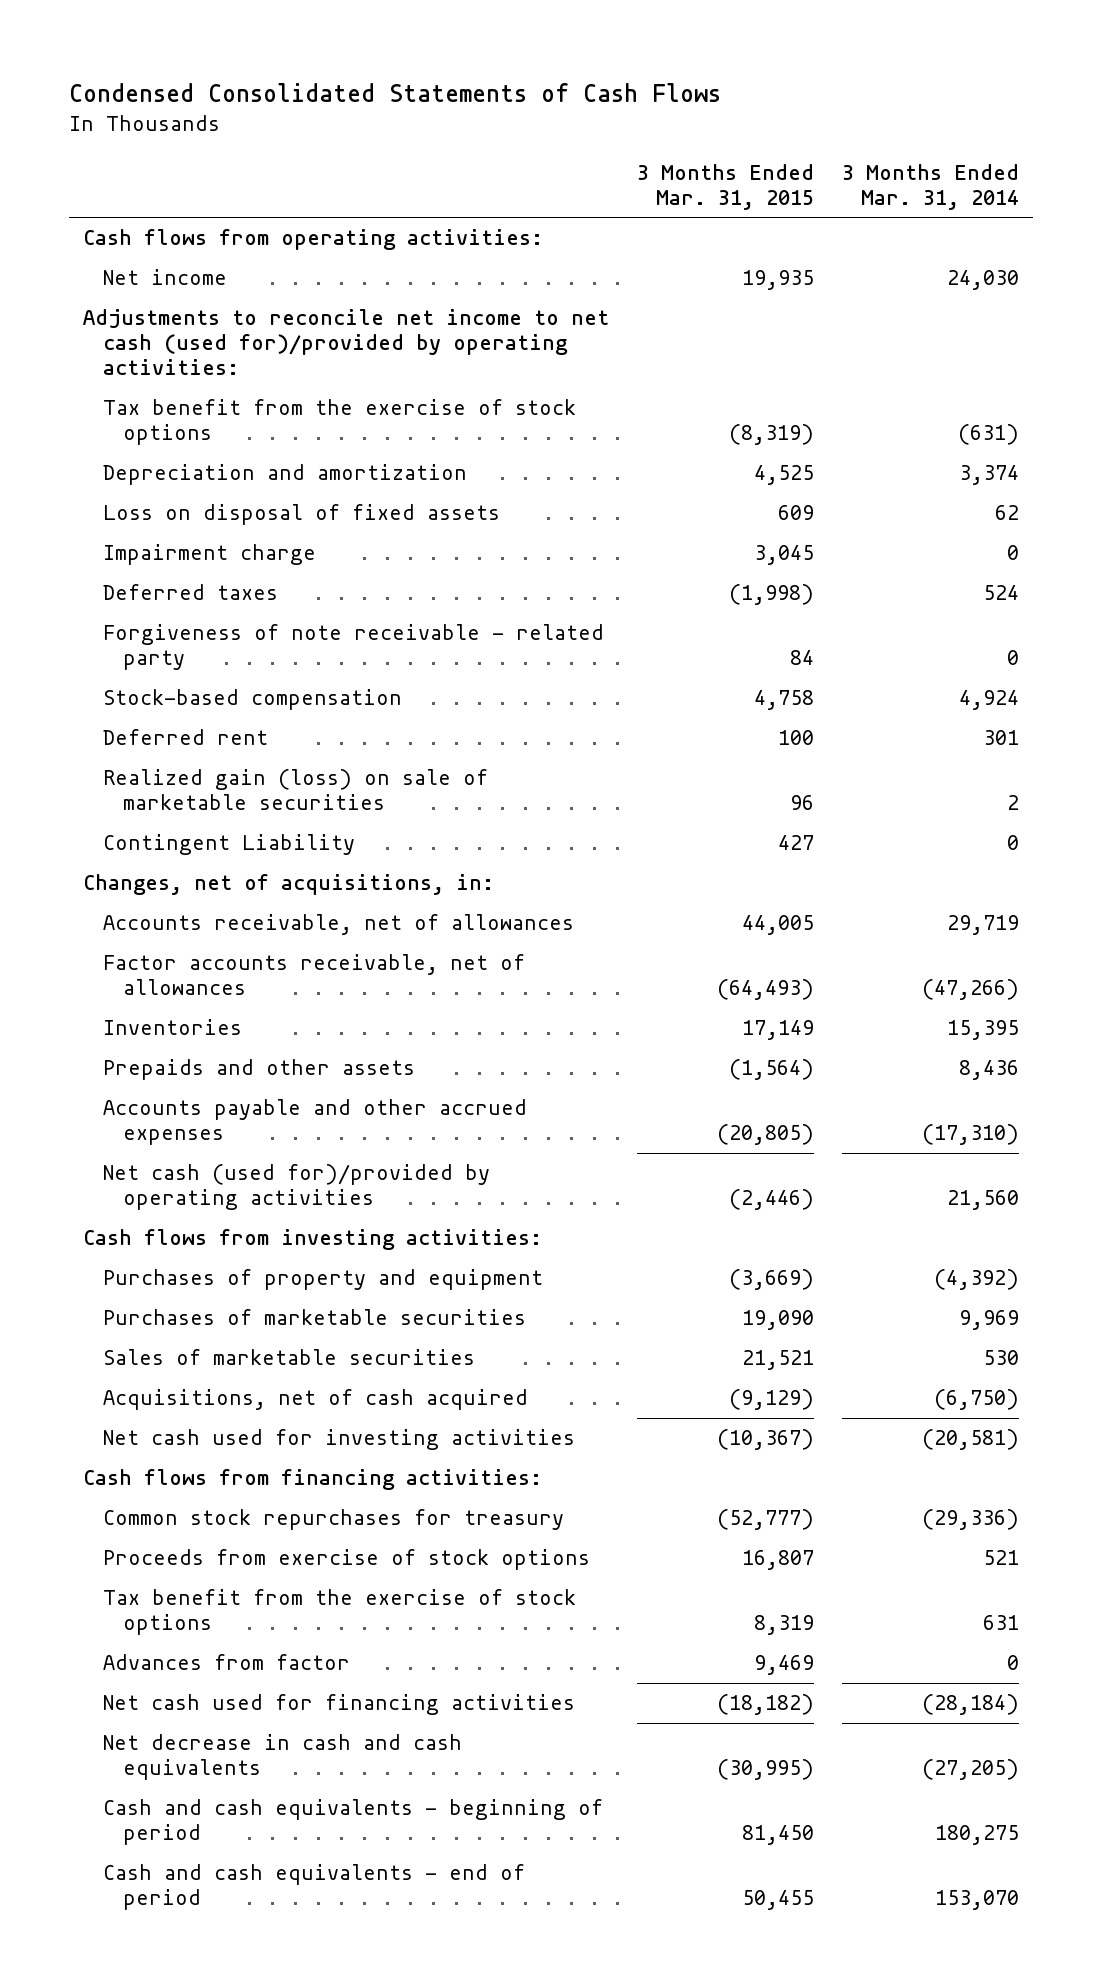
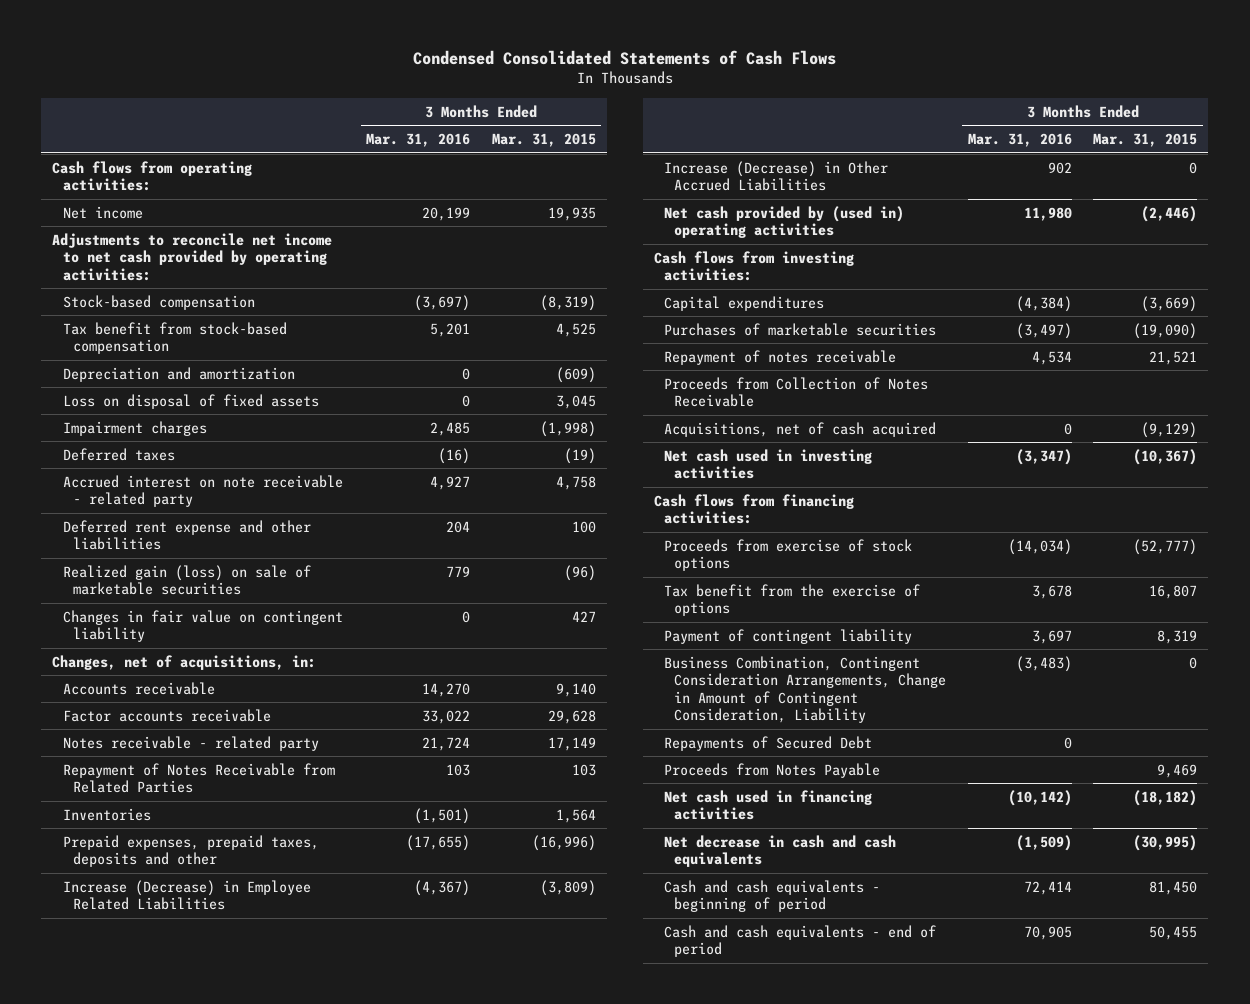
[841,163,1019,210] 3 Months Ended Mar. 31, 2014 -> none
none -> [366,132,471,147] Mar. 31, 2016
[102,544,316,566] Impairment charge -> none
[102,624,604,671] Forgiveness of note receivable - related party -> none
[82,309,609,376] Adjustments to reconcile net income to net cash (used for)/provided by operating activities: -> [52,232,333,281] Adjustments to reconcile net income to net cash provided by operating activities:
[102,399,576,446] Tax benefit from the exercise of stock options -> [62,294,255,310] Stock-based compensation
none -> [62,321,287,355] Tax benefit from stock-based compensation
[753,465,814,486] 4,525 -> [555,366,596,383] (609)
[777,505,814,521] 609 -> [555,394,596,409] 3,045
none -> [62,420,207,436] Impairment charges
[728,584,814,606] (1,998) -> [563,447,596,464] (19)
[102,689,402,711] Stock-based compensation -> [62,474,343,508] Accrued interest on note receivable - related party
[102,729,268,746] Deferred rent -> [62,519,311,551] Deferred rent expense and other liabilities
[789,795,814,811] 96 -> [563,564,596,581] (96)
[102,834,355,856] Contingent Liability -> [62,609,343,643] Changes in fair value on contingent liability
[102,1059,415,1081] Prepaids and other assets -> none
[102,914,574,936] Accounts receivable, net of allowances -> [62,681,215,695] Accounts receivable
[741,915,814,936] 44,005 -> [555,682,596,697] 9,140
[102,954,525,996] Factor accounts receivable, net of allowances -> [62,708,271,722] Factor accounts receivable
[716,979,814,1001] (64,493) -> [547,709,596,724] 29,628
none -> [62,735,319,751] Notes receivable - related party
none -> [62,762,335,794] Repayment of Notes Receivable from Related Parties
[741,1020,814,1041] 17,149 -> [555,808,596,823] 1,564
[102,1099,527,1146] Accounts payable and other accrued expenses -> [62,834,319,868] Prepaid expenses, prepaid taxes, deposits and other
[716,1124,814,1146] (20,805) -> [531,834,596,851] (16,996)
none -> [62,879,311,911] Increase (Decrease) in Employee Related Liabilities
none -> [663,160,888,192] Increase (Decrease) in Other Accrued Liabilities
[102,1164,490,1211] Net cash (used for)/provided by operating activities -> [663,205,904,239] Net cash provided by (used in) operating activities
[102,1269,543,1291] Purchases of property and equipment -> [663,295,824,311] Capital expenditures
[741,1310,814,1331] 19,090 -> [1133,322,1198,339] (19,090)
[102,1349,475,1366] Sales of marketable securities -> [663,349,896,365] Repayment of notes receivable
none -> [663,376,928,408] Proceeds from Collection of Notes Receivable
[102,1429,575,1451] Net cash used for investing activities -> [663,448,872,480] Net cash used in investing activities
[102,1509,564,1531] Common stock repurchases for treasury -> [663,538,912,572] Proceeds from exercise of stock options
[102,1549,590,1571] Proceeds from exercise of stock options -> [663,583,920,617] Tax benefit from the exercise of options
[102,1589,576,1636] Tax benefit from the exercise of stock options -> [663,628,912,644] Payment of contingent liability
none -> [663,655,947,723] Business Combination, Contingent Consideration Arrangements, Change in Amount of Contingent Consideration, Liability
none -> [663,735,872,751] Repayments of Secured Debt
[102,1654,350,1671] Advances from factor -> [663,762,880,778] Proceeds from Notes Payable
[102,1694,575,1716] Net cash used for financing activities -> [663,789,872,821] Net cash used in financing activities

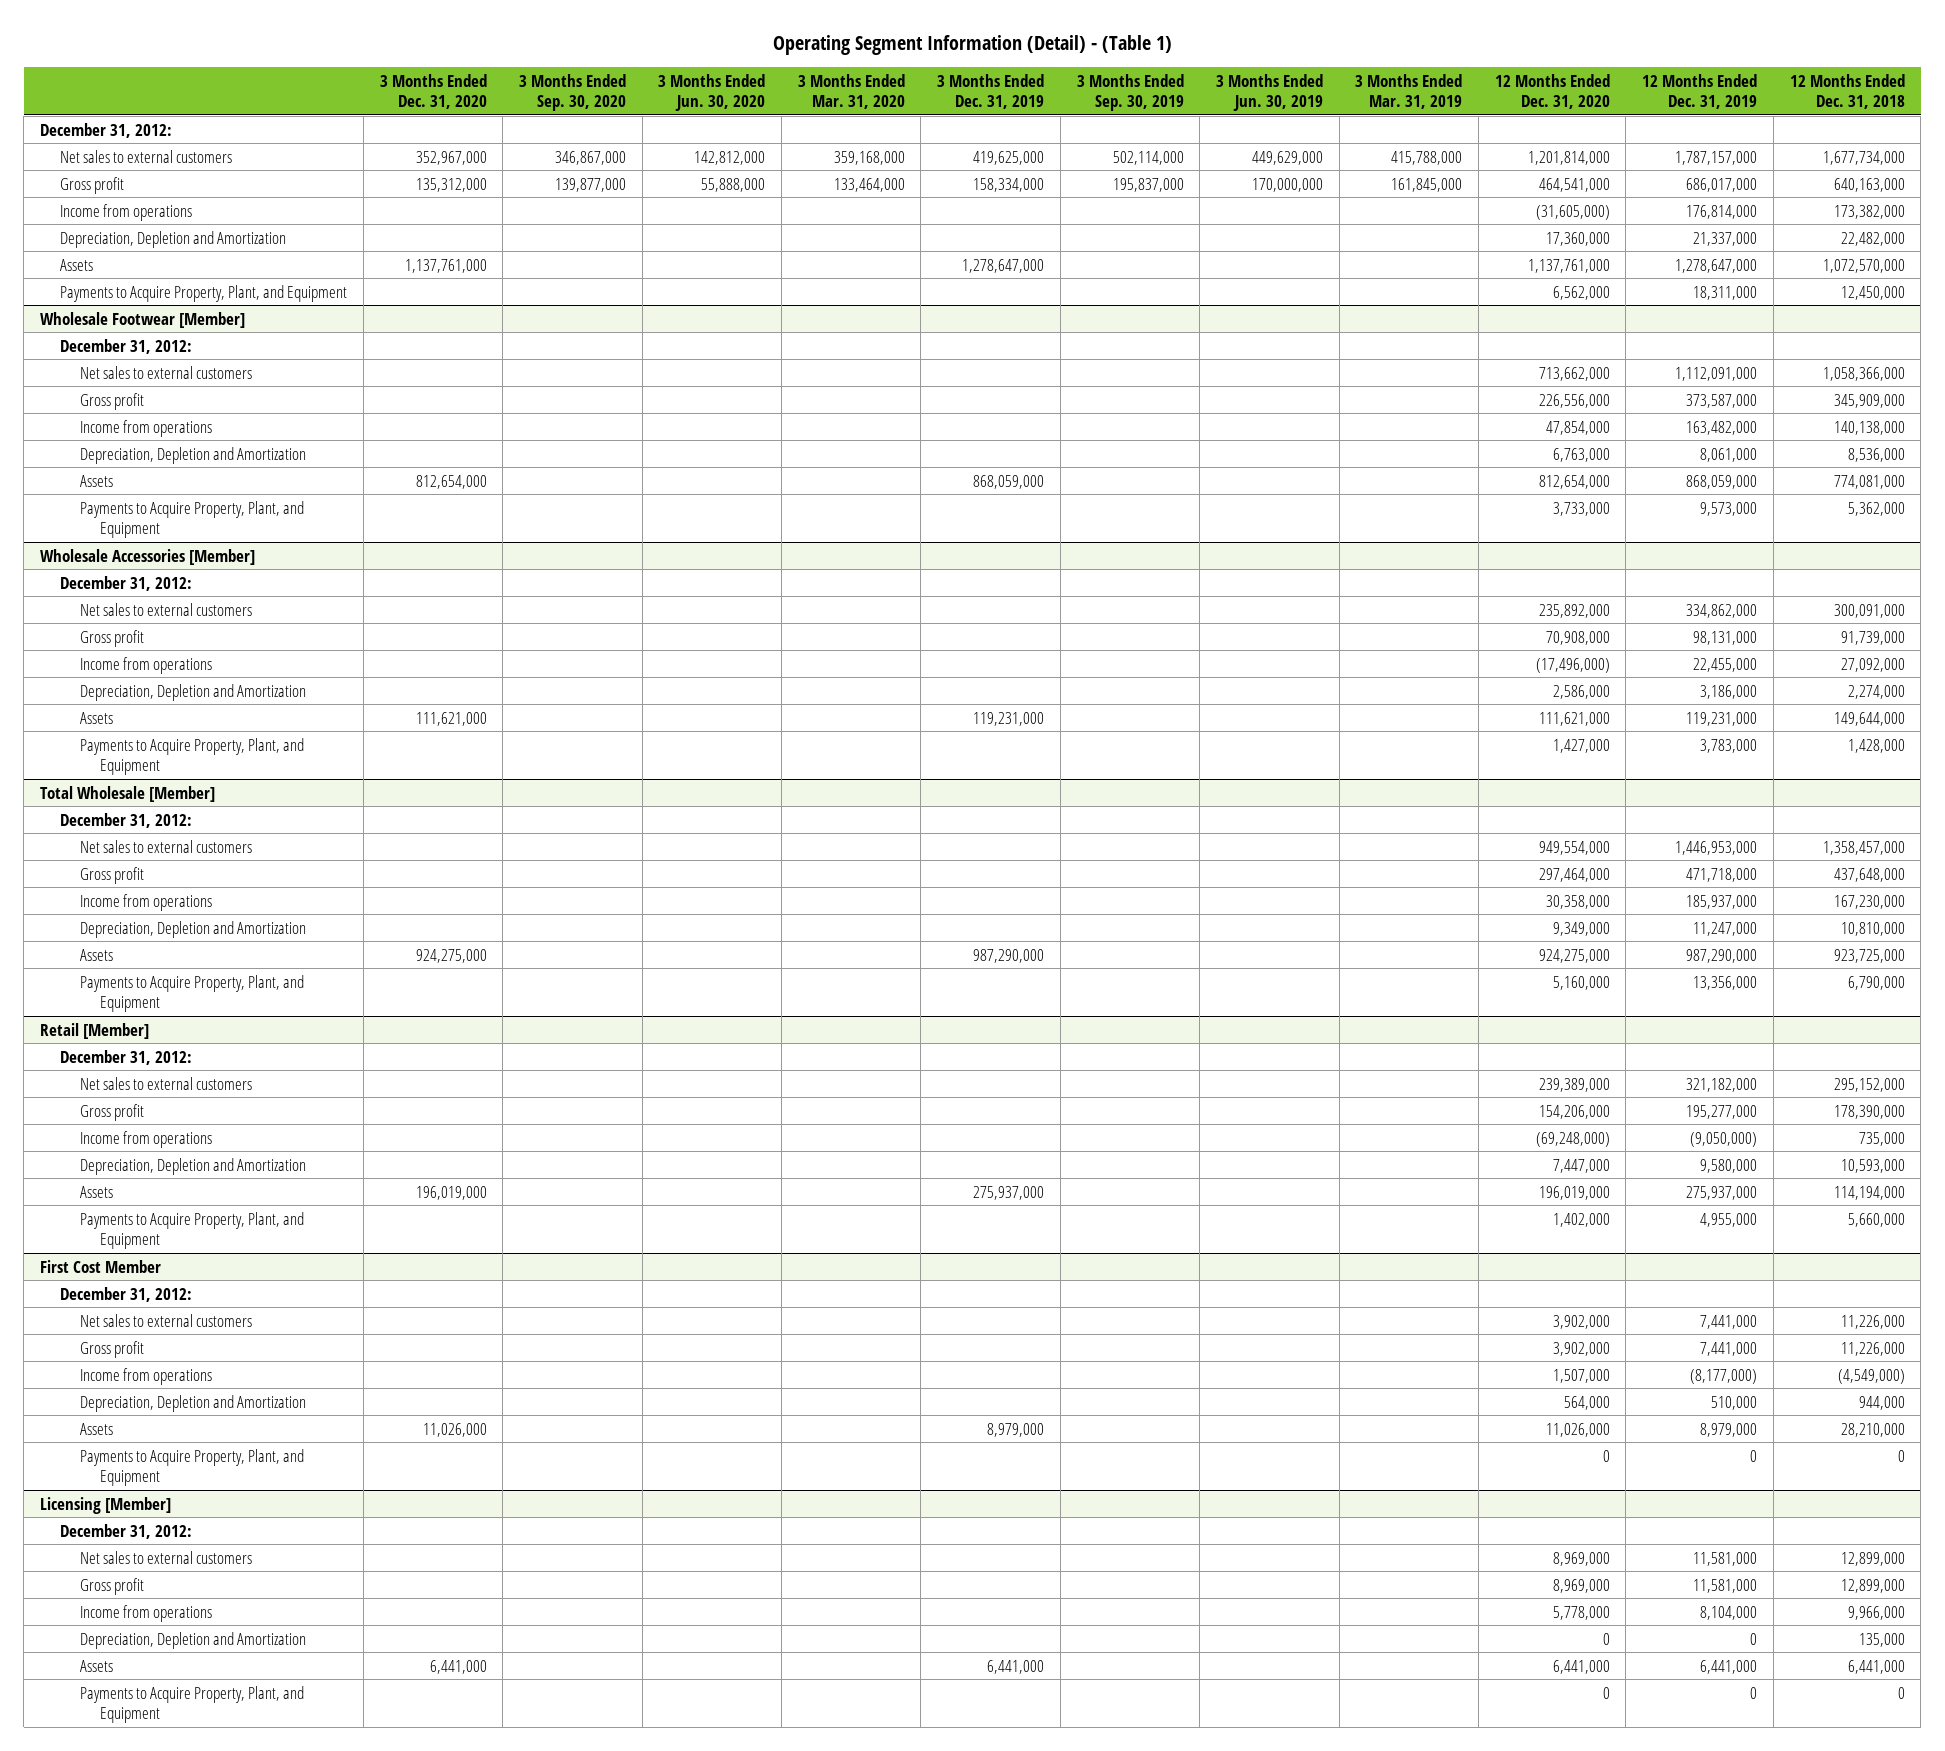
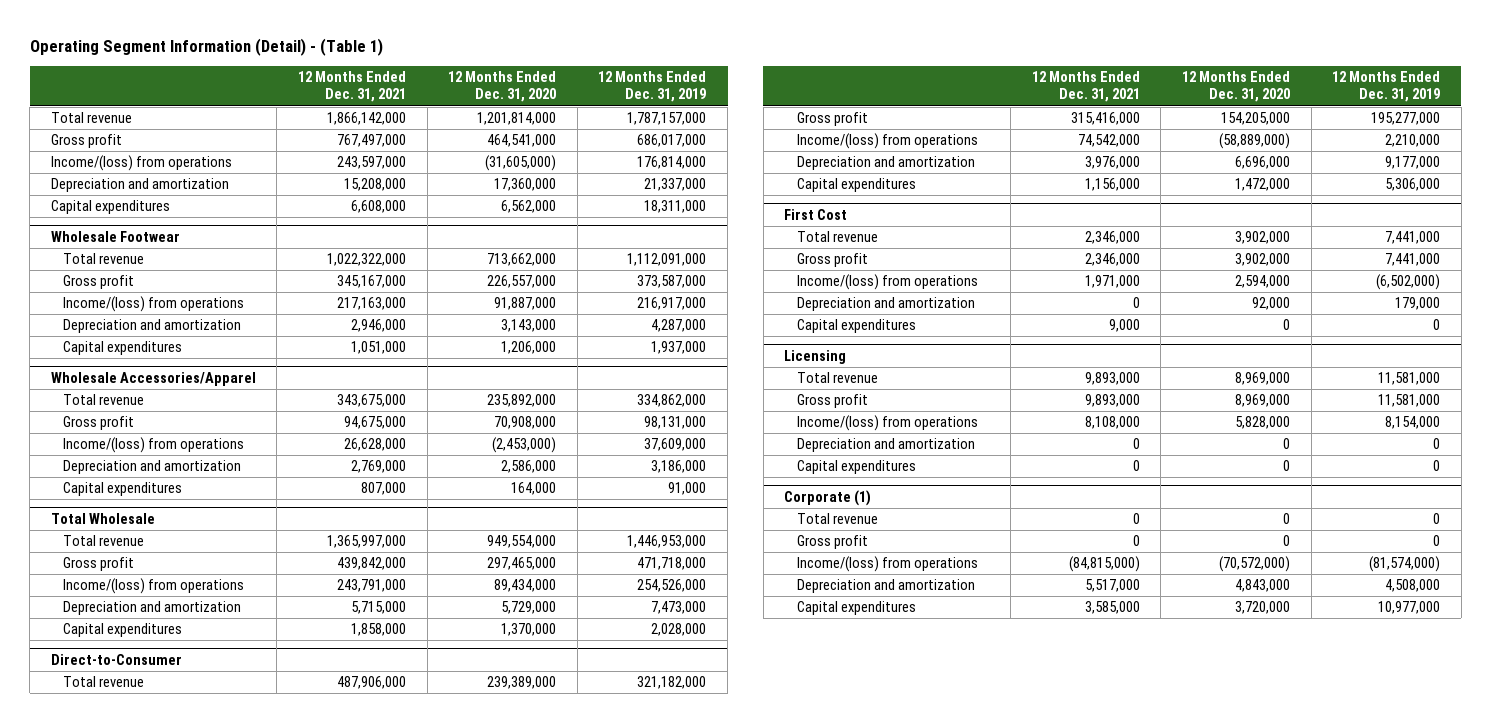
[379,73,487,110] 3 Months Ended Dec. 31, 2020 -> none
[518,73,626,112] 3 Months Ended Sep. 30, 2020 -> none
[658,73,766,112] 3 Months Ended Jun. 30, 2020 -> none
[797,73,905,110] 3 Months Ended Mar. 31, 2020 -> none
[937,73,1045,110] 3 Months Ended Dec. 31, 2019 -> none
[1076,73,1184,112] 3 Months Ended Sep. 30, 2019 -> none
[1215,73,1323,112] 3 Months Ended Jun. 30, 2019 -> none
[1355,73,1463,110] 3 Months Ended Mar. 31, 2019 -> none
[1789,73,1905,110] 12 Months Ended Dec. 31, 2018 -> none
none -> [297,71,406,103] 12 Months Ended Dec. 31, 2021
[40,122,173,138] December 31, 2012: -> none
[60,149,233,163] Net sales to external customers -> [50,112,132,124] Total revenue
[60,258,94,271] Assets -> none
[60,338,193,354] December 31, 2012: -> none
[80,474,114,487] Assets -> none
[80,500,305,539] Payments to Acquire Property, Plant, and Equipment -> none
[60,575,193,591] December 31, 2012: -> none
[60,203,193,221] Income from operations -> [50,155,232,172] Income/(loss) from operations
[60,230,287,248] Depreciation, Depletion and Amortization -> [50,178,229,193] Depreciation and amortization
[60,284,348,302] Payments to Acquire Property, Plant, and Equipment -> [50,200,170,215] Capital expenditures
[40,311,246,328] Wholesale Footwear [Member] -> [50,230,180,242] Wholesale Footwear
[80,365,253,379] Net sales to external customers -> [63,253,145,265] Total revenue
[1538,393,1610,408] 226,556,000 -> [487,275,557,289] 226,557,000
[80,419,213,437] Income from operations -> [63,296,245,313] Income/(loss) from operations
[1545,420,1610,435] 47,854,000 -> [494,297,557,311] 91,887,000
[1686,420,1758,435] 163,482,000 -> [637,297,707,311] 216,917,000
[80,446,307,464] Depreciation, Depletion and Amortization -> [63,319,242,334] Depreciation and amortization
[1552,447,1610,462] 6,763,000 -> [501,319,557,333] 3,143,000
[1700,447,1758,462] 8,061,000 -> [651,319,707,333] 4,287,000
none -> [63,341,183,356] Capital expenditures
[40,548,256,565] Wholesale Accessories [Member] -> [50,371,256,386] Wholesale Accessories/Apparel
[80,602,253,616] Net sales to external customers -> [63,394,145,406] Total revenue
[80,711,114,724] Assets -> none
[80,737,305,776] Payments to Acquire Property, Plant, and Equipment -> none
[60,812,193,828] December 31, 2012: -> none
[80,948,114,961] Assets -> none
[80,974,305,1013] Payments to Acquire Property, Plant, and Equipment -> none
[40,1022,150,1039] Retail [Member] -> none
[60,1049,193,1065] December 31, 2012: -> none
[80,1185,114,1198] Assets -> none
[80,1211,305,1250] Payments to Acquire Property, Plant, and Equipment -> none
[60,1286,193,1302] December 31, 2012: -> none
[80,656,213,674] Income from operations -> [63,437,245,454] Income/(loss) from operations
[1535,657,1610,673] (17,496,000) -> [492,437,557,454] (2,453,000)
[1693,657,1758,672] 22,455,000 -> [644,438,707,452] 37,609,000
[80,683,307,701] Depreciation, Depletion and Amortization -> [63,460,242,475] Depreciation and amortization
none -> [63,482,183,497] Capital expenditures
[40,785,216,802] Total Wholesale [Member] -> [50,512,155,524] Total Wholesale
[80,839,253,853] Net sales to external customers -> [63,535,145,547] Total revenue
[1538,867,1610,882] 297,464,000 -> [487,557,557,571] 297,465,000
[80,893,213,911] Income from operations -> [63,578,245,595] Income/(loss) from operations
[1545,894,1610,909] 30,358,000 -> [494,579,557,593] 89,434,000
[1686,894,1758,909] 185,937,000 -> [637,579,707,593] 254,526,000
[80,920,307,938] Depreciation, Depletion and Amortization -> [63,601,242,616] Depreciation and amortization
[1552,921,1610,936] 9,349,000 -> [501,601,557,615] 5,729,000
[1693,921,1758,936] 11,247,000 -> [651,601,707,615] 7,473,000
none -> [63,623,183,638] Capital expenditures
none -> [50,653,182,665] Direct-to-Consumer
[80,1076,253,1090] Net sales to external customers -> [63,676,145,688] Total revenue
[1538,1104,1610,1119] 154,206,000 -> [1220,112,1290,126] 154,205,000
[80,1130,213,1148] Income from operations -> [797,133,979,150] Income/(loss) from operations
[1535,1131,1610,1147] (69,248,000) -> [1218,133,1290,150] (58,889,000)
[1690,1131,1758,1147] (9,050,000) -> [1385,134,1441,148] 2,210,000
[80,1157,307,1175] Depreciation, Depletion and Amortization -> [797,156,976,171] Depreciation and amortization
[1552,1158,1610,1173] 7,447,000 -> [1234,156,1290,170] 6,696,000
[1700,1158,1758,1173] 9,580,000 -> [1385,156,1441,170] 9,177,000
none -> [797,178,917,193] Capital expenditures
[40,1259,162,1273] First Cost Member -> [784,208,848,220] First Cost
[80,1313,253,1327] Net sales to external customers -> [797,231,879,243] Total revenue
[80,1422,114,1435] Assets -> none
[60,1523,193,1539] December 31, 2012: -> none
[80,1367,213,1385] Income from operations -> [797,274,979,291] Income/(loss) from operations
[1552,1368,1610,1383] 1,507,000 -> [1234,275,1290,289] 2,594,000
[1690,1368,1758,1384] (8,177,000) -> [1376,274,1441,291] (6,502,000)
[80,1394,307,1412] Depreciation, Depletion and Amortization -> [797,297,976,312] Depreciation and amortization
[1563,1395,1610,1410] 564,000 -> [1251,297,1290,311] 92,000
[1711,1395,1758,1410] 510,000 -> [1395,297,1441,311] 179,000
[80,1448,305,1487] Payments to Acquire Property, Plant, and Equipment -> [797,319,917,334] Capital expenditures
[40,1496,172,1514] Licensing [Member] -> [784,349,847,364] Licensing
[80,1550,253,1564] Net sales to external customers -> [797,372,879,384] Total revenue
[80,1659,114,1672] Assets -> none
[80,1604,213,1622] Income from operations -> [797,415,979,432] Income/(loss) from operations
[1552,1605,1610,1620] 5,778,000 -> [1234,416,1290,430] 5,828,000
[1700,1605,1758,1620] 8,104,000 -> [1385,416,1441,430] 8,154,000
[80,1631,307,1649] Depreciation, Depletion and Amortization -> [797,438,976,453] Depreciation and amortization
[80,1685,305,1724] Payments to Acquire Property, Plant, and Equipment -> [797,460,917,475] Capital expenditures
none -> [784,489,872,506] Corporate (1)
none -> [797,513,879,525] Total revenue
none -> [797,535,869,550] Gross profit
none -> [797,556,979,573] Income/(loss) from operations
none -> [797,579,976,594] Depreciation and amortization
none -> [797,601,917,616] Capital expenditures

